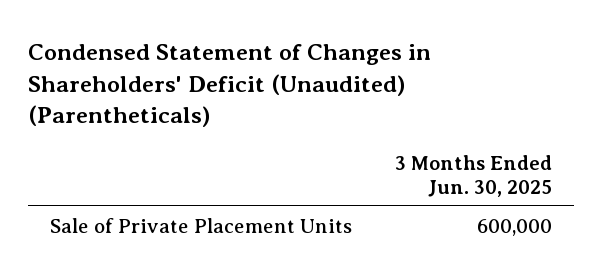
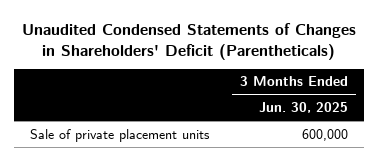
[28,43,432,128] Condensed Statement of Changes in Shareholders' Deficit (Unaudited) (Parentheticals) -> [22,22,357,60] Unaudited Condensed Statements of Changes in Shareholders' Deficit (Parentheticals)
[49,218,352,234] Sale of Private Placement Units -> [29,128,210,142] Sale of private placement units

